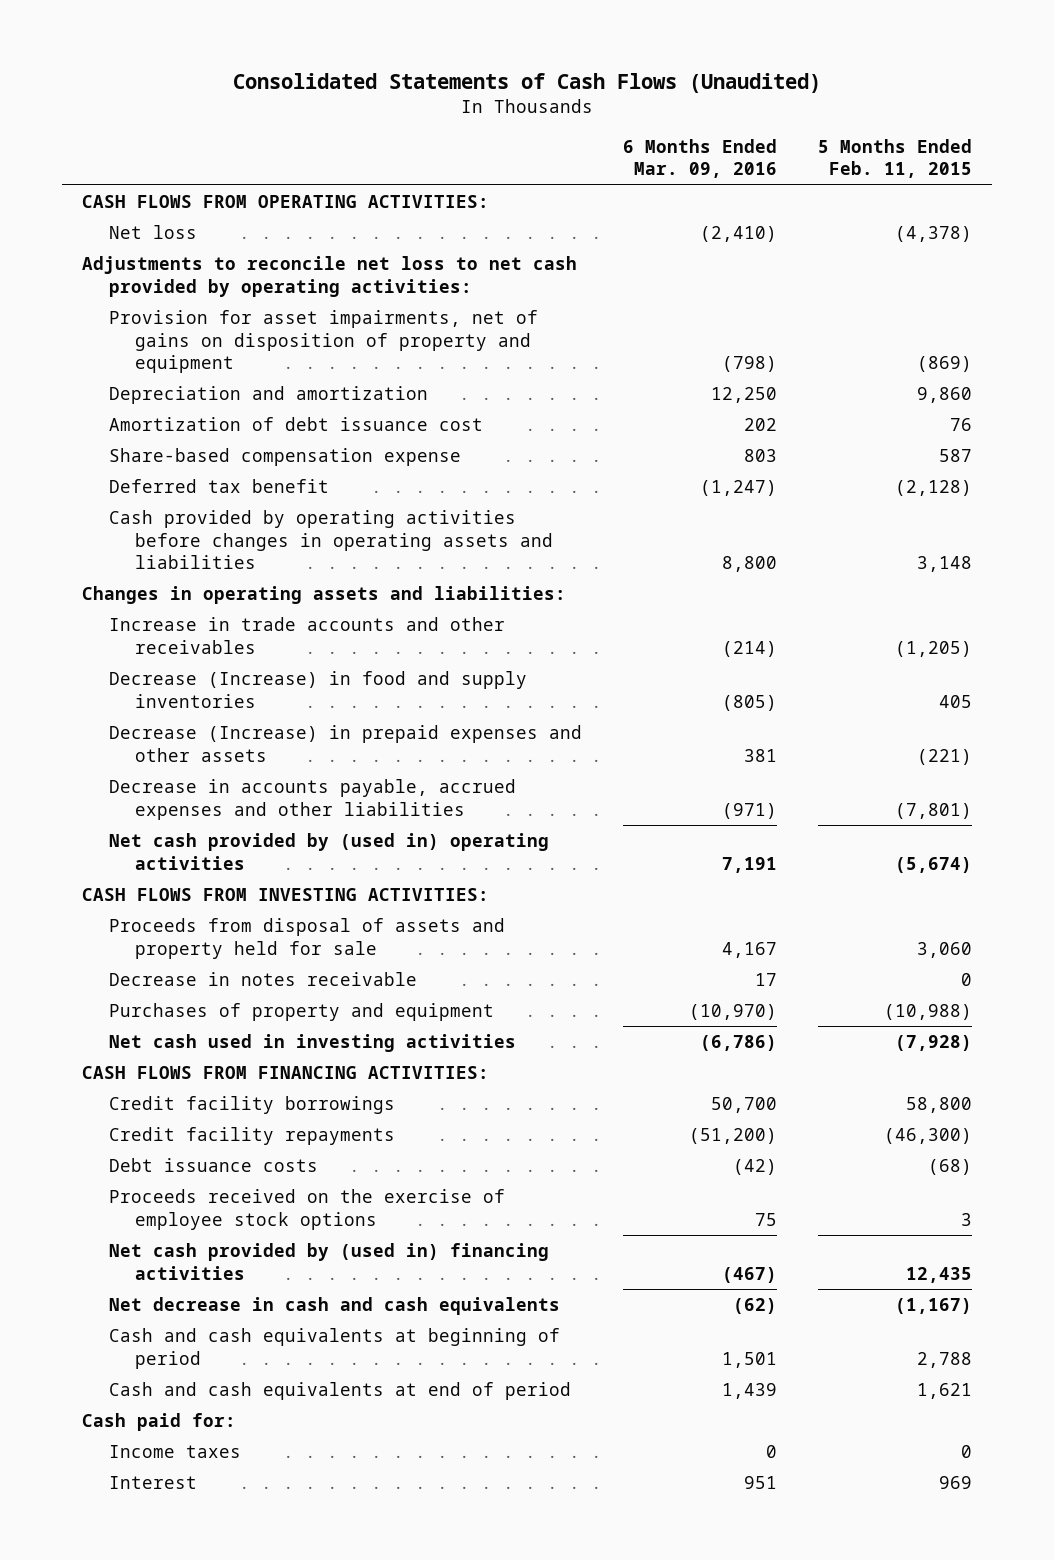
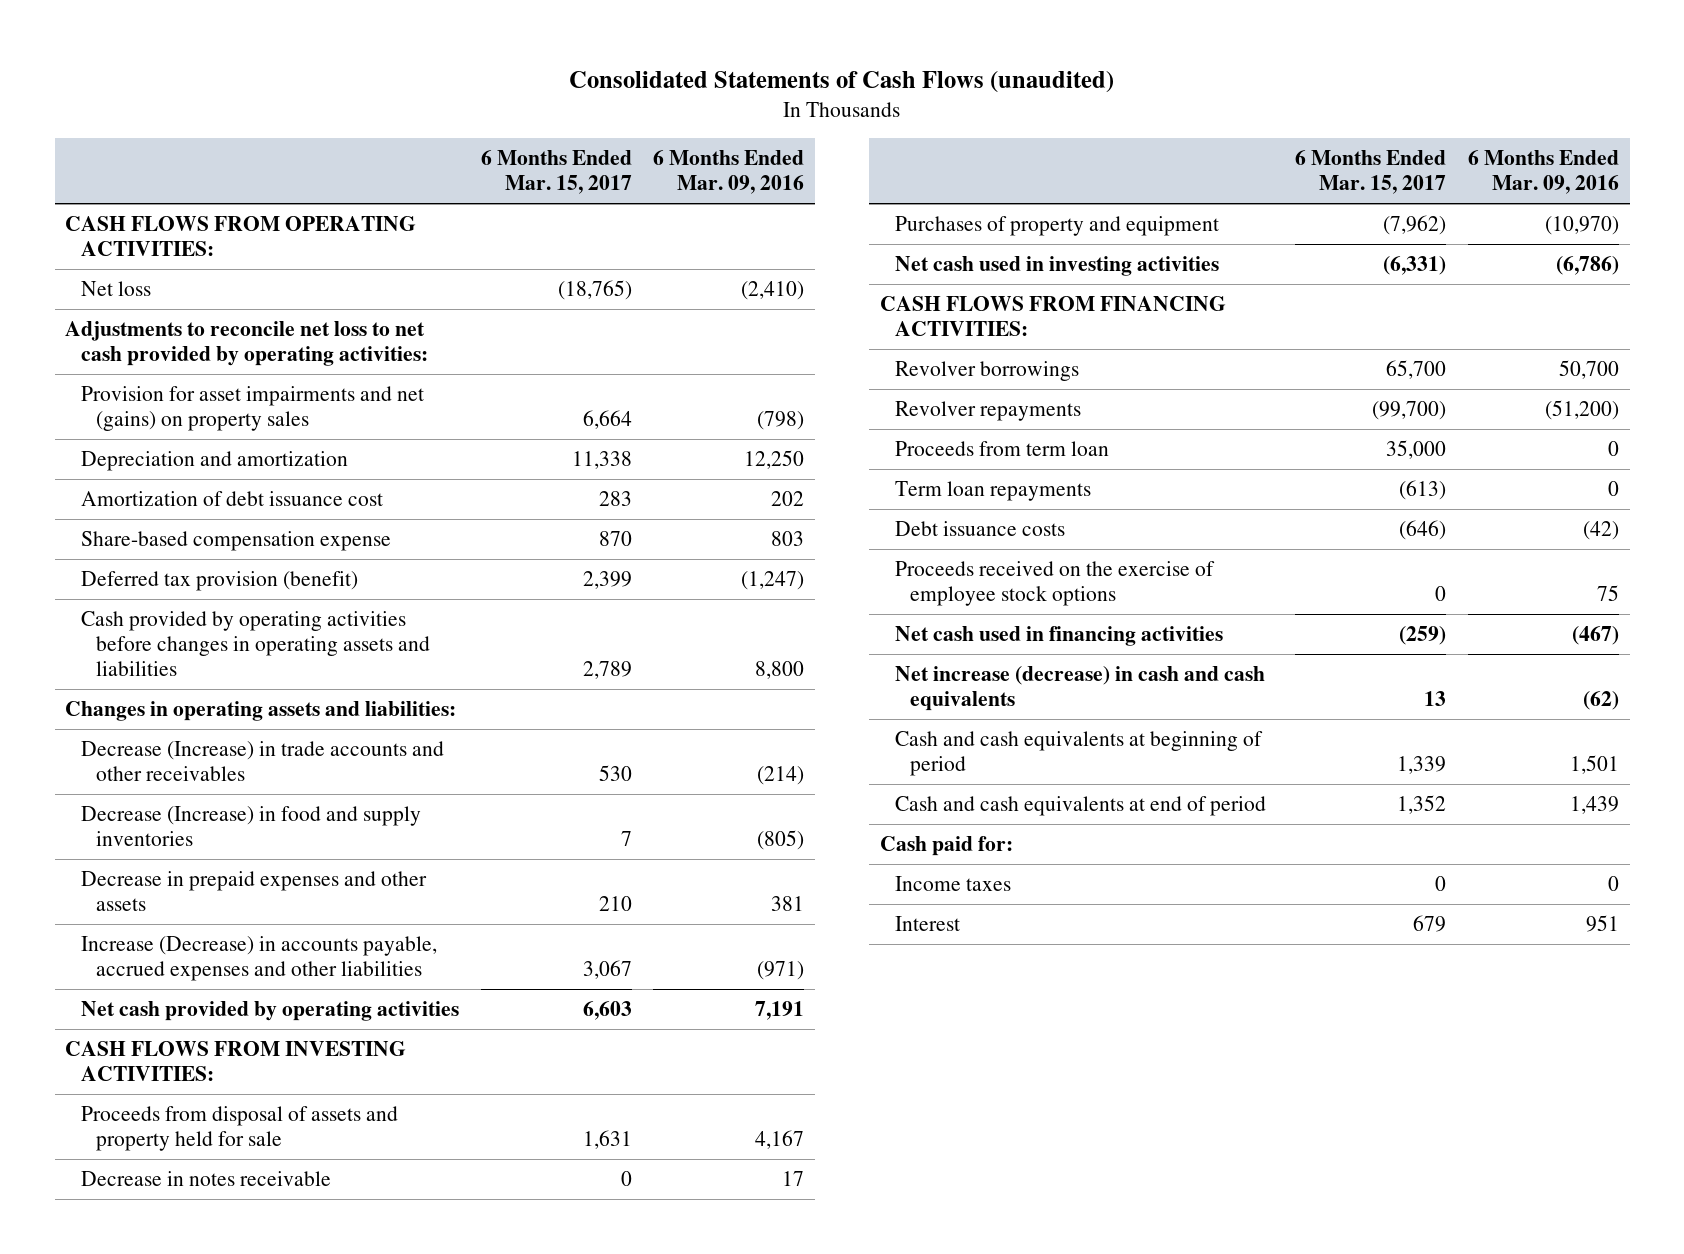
[232,73,821,94] Consolidated Statements of Cash Flows (Unaudited) -> [569,70,1115,93] Consolidated Statements of Cash Flows (unaudited)
[817,138,972,179] 5 Months Ended Feb. 11, 2015 -> none
none -> [480,150,632,195] 6 Months Ended Mar. 15, 2017
[108,310,538,374] Provision for asset impairments, net of gains on disposition of property and equipment -> [80,385,424,432] Provision for asset impairments and net (gains) on property sales
[108,479,329,494] Deferred tax benefit -> [80,570,358,591] Deferred tax provision (benefit)
[108,617,505,654] Increase in trade accounts and other receivables -> [80,740,444,782] Decrease (Increase) in trade accounts and other receivables
[108,725,582,762] Decrease (Increase) in prepaid expenses and other assets -> [80,870,427,912] Decrease in prepaid expenses and other assets
[108,779,516,820] Decrease in accounts payable, accrued expenses and other liabilities -> [80,935,437,982] Increase (Decrease) in accounts payable, accrued expenses and other liabilities
[108,833,549,870] Net cash provided by (used in) operating activities -> [80,1000,459,1021] Net cash provided by operating activities
[108,1096,395,1115] Credit facility borrowings -> [895,360,1080,381] Revolver borrowings
[108,1127,395,1146] Credit facility repayments -> [895,400,1082,421] Revolver repayments
none -> [895,440,1110,456] Proceeds from term loan
none -> [895,480,1092,501] Term loan repayments
[108,1243,549,1280] Net cash provided by (used in) financing activities -> [895,625,1224,646] Net cash used in financing activities
[108,1297,560,1316] Net decrease in cash and cash equivalents -> [895,665,1266,712] Net increase (decrease) in cash and cash equivalents

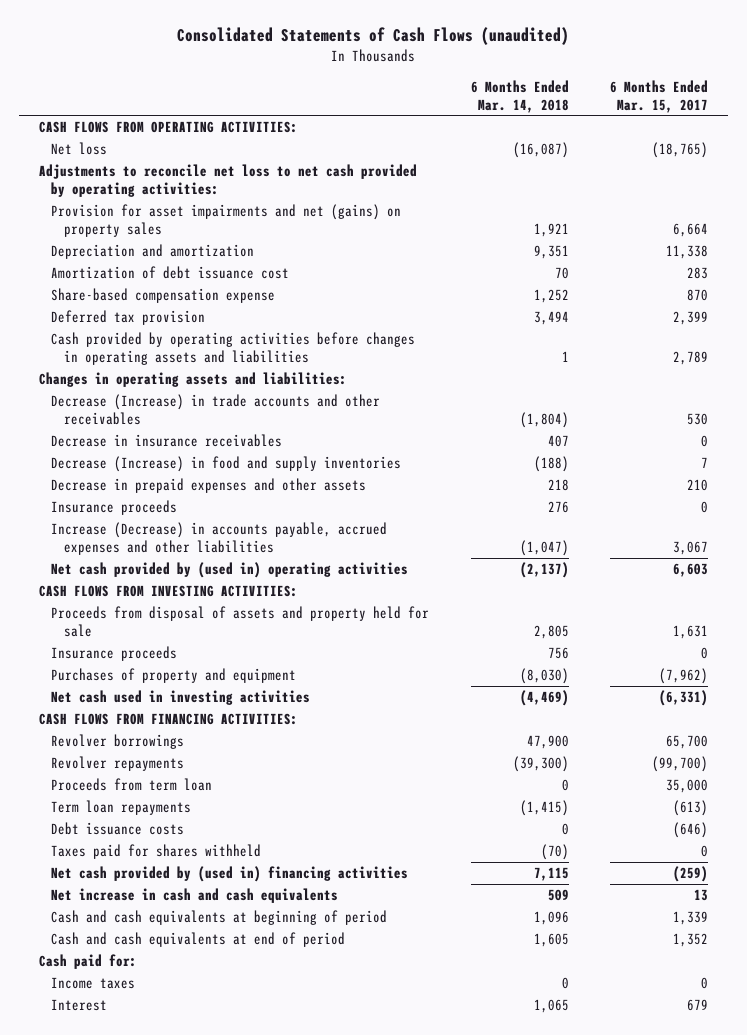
[653,150,805,195] 6 Months Ended Mar. 09, 2016 -> none
none -> [470,79,569,113] 6 Months Ended Mar. 14, 2018
[80,570,358,591] Deferred tax provision (benefit) -> [51,310,206,326] Deferred tax provision
none -> [51,434,283,448] Decrease in insurance receivables
none -> [51,500,178,516] Insurance proceeds
[80,1000,459,1021] Net cash provided by operating activities -> [51,562,409,579] Net cash provided by (used in) operating activities
[80,1170,331,1186] Decrease in notes receivable -> none
none -> [51,646,178,662] Insurance proceeds
[895,560,1216,607] Proceeds received on the exercise of employee stock options -> none
none -> [51,844,262,860] Taxes paid for shares withheld
[895,625,1224,646] Net cash used in financing activities -> [51,866,409,883] Net cash provided by (used in) financing activities
[895,665,1266,712] Net increase (decrease) in cash and cash equivalents -> [51,888,339,904] Net increase in cash and cash equivalents

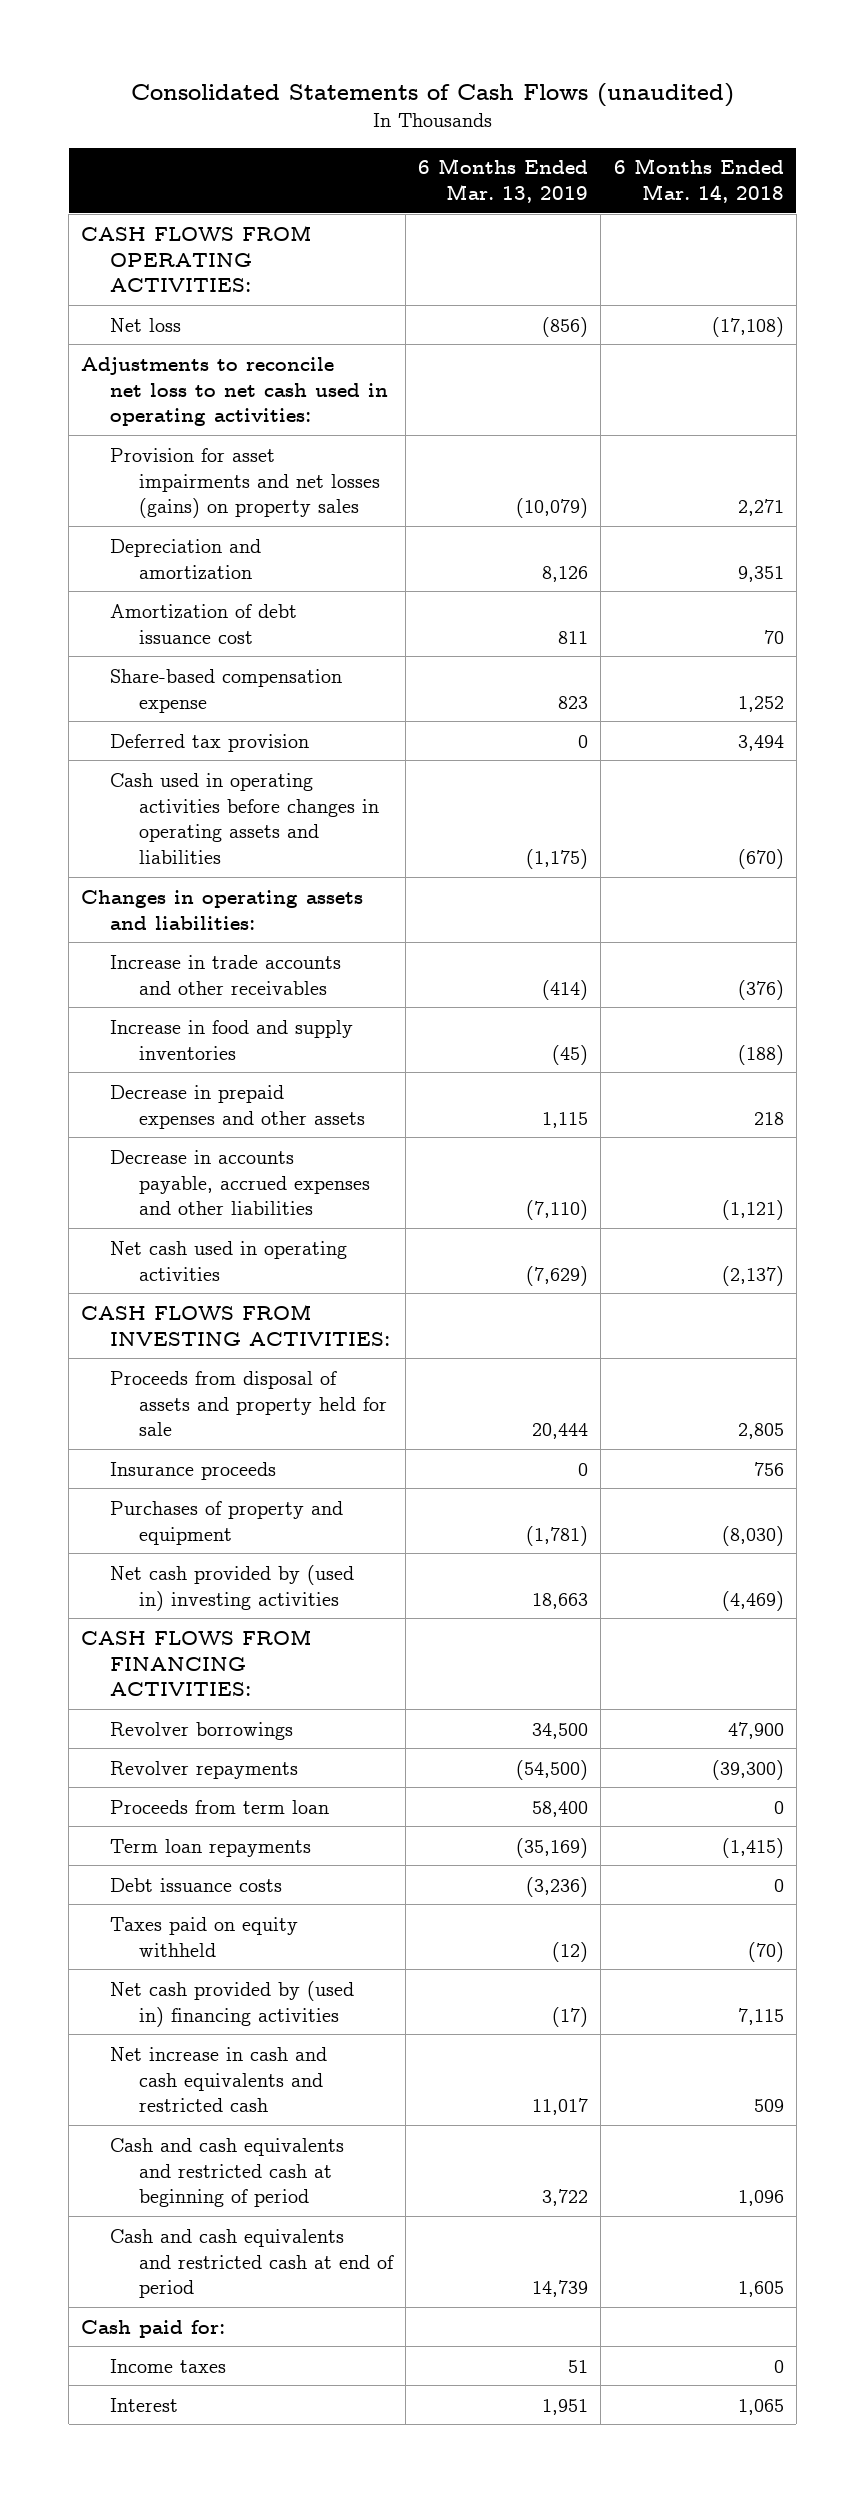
[609,79,708,113] 6 Months Ended Mar. 15, 2017 -> none
none -> [418,158,589,204] 6 Months Ended Mar. 13, 2019
[512,142,569,159] (16,087) -> [711,316,784,337] (17,108)
[39,164,418,197] Adjustments to reconcile net loss to net cash provided by operating activities: -> [81,356,389,427] Adjustments to reconcile net loss to net cash used in operating activities:
[51,204,402,237] Provision for asset impairments and net (gains) on property sales -> [110,447,380,519] Provision for asset impairments and net losses (gains) on property sales
[533,222,569,237] 1,921 -> [737,499,784,517] 2,271
[51,332,416,365] Cash provided by operating activities before changes in operating assets and liabilities -> [110,772,379,865] Cash used in operating activities before changes in operating assets and liabilities
[561,350,569,362] 1 -> [737,849,784,870] (670)
[51,434,283,448] Decrease in insurance receivables -> none
[51,394,381,425] Decrease (Increase) in trade accounts and other receivables -> [110,954,342,995] Increase in trade accounts and other receivables
[519,411,569,428] (1,804) -> [737,979,784,1000] (376)
[51,456,402,473] Decrease (Increase) in food and supply inventories -> [110,1019,354,1060] Increase in food and supply inventories
[51,500,178,516] Insurance proceeds -> none
[51,522,388,555] Increase (Decrease) in accounts payable, accrued expenses and other liabilities -> [110,1149,370,1216] Decrease in accounts payable, accrued expenses and other liabilities
[519,539,569,556] (1,047) -> [721,1200,784,1221] (1,121)
[51,562,409,579] Net cash provided by (used in) operating activities -> [110,1240,348,1281] Net cash used in operating activities
[51,690,311,706] Net cash used in investing activities -> [110,1564,355,1611] Net cash provided by (used in) investing activities
[51,844,262,860] Taxes paid for shares withheld -> [110,1916,299,1957] Taxes paid on equity withheld
[51,888,339,904] Net increase in cash and cash equivalents -> [110,2046,328,2113] Net increase in cash and cash equivalents and restricted cash
[51,910,388,926] Cash and cash equivalents at beginning of period -> [110,2137,345,2208] Cash and cash equivalents and restricted cash at beginning of period
[51,932,346,948] Cash and cash equivalents at end of period -> [110,2228,394,2299] Cash and cash equivalents and restricted cash at end of period

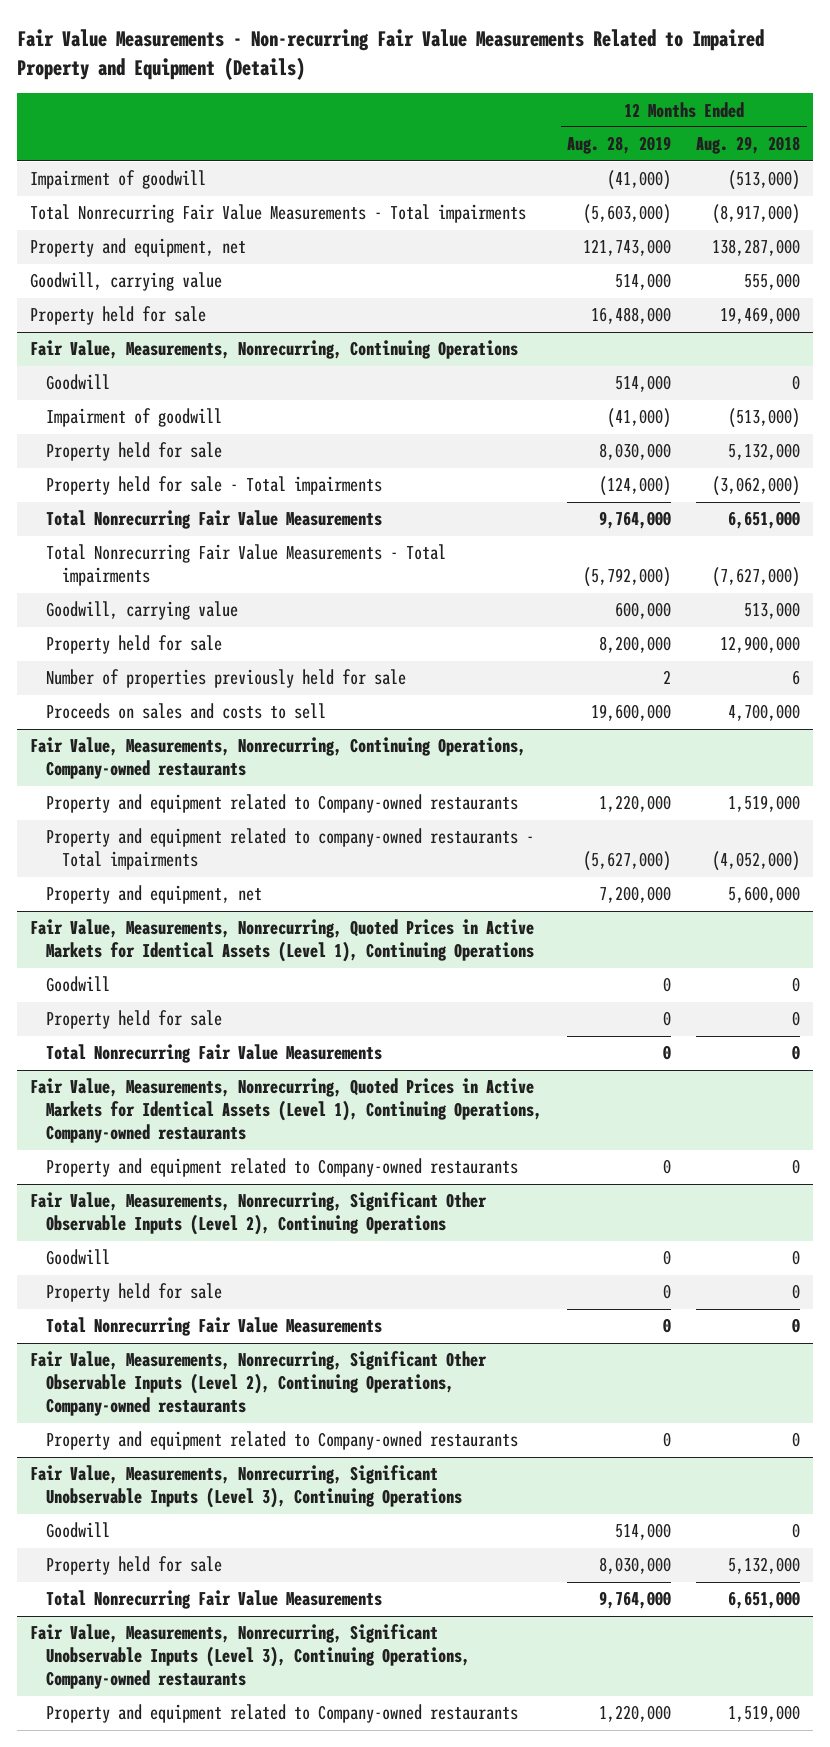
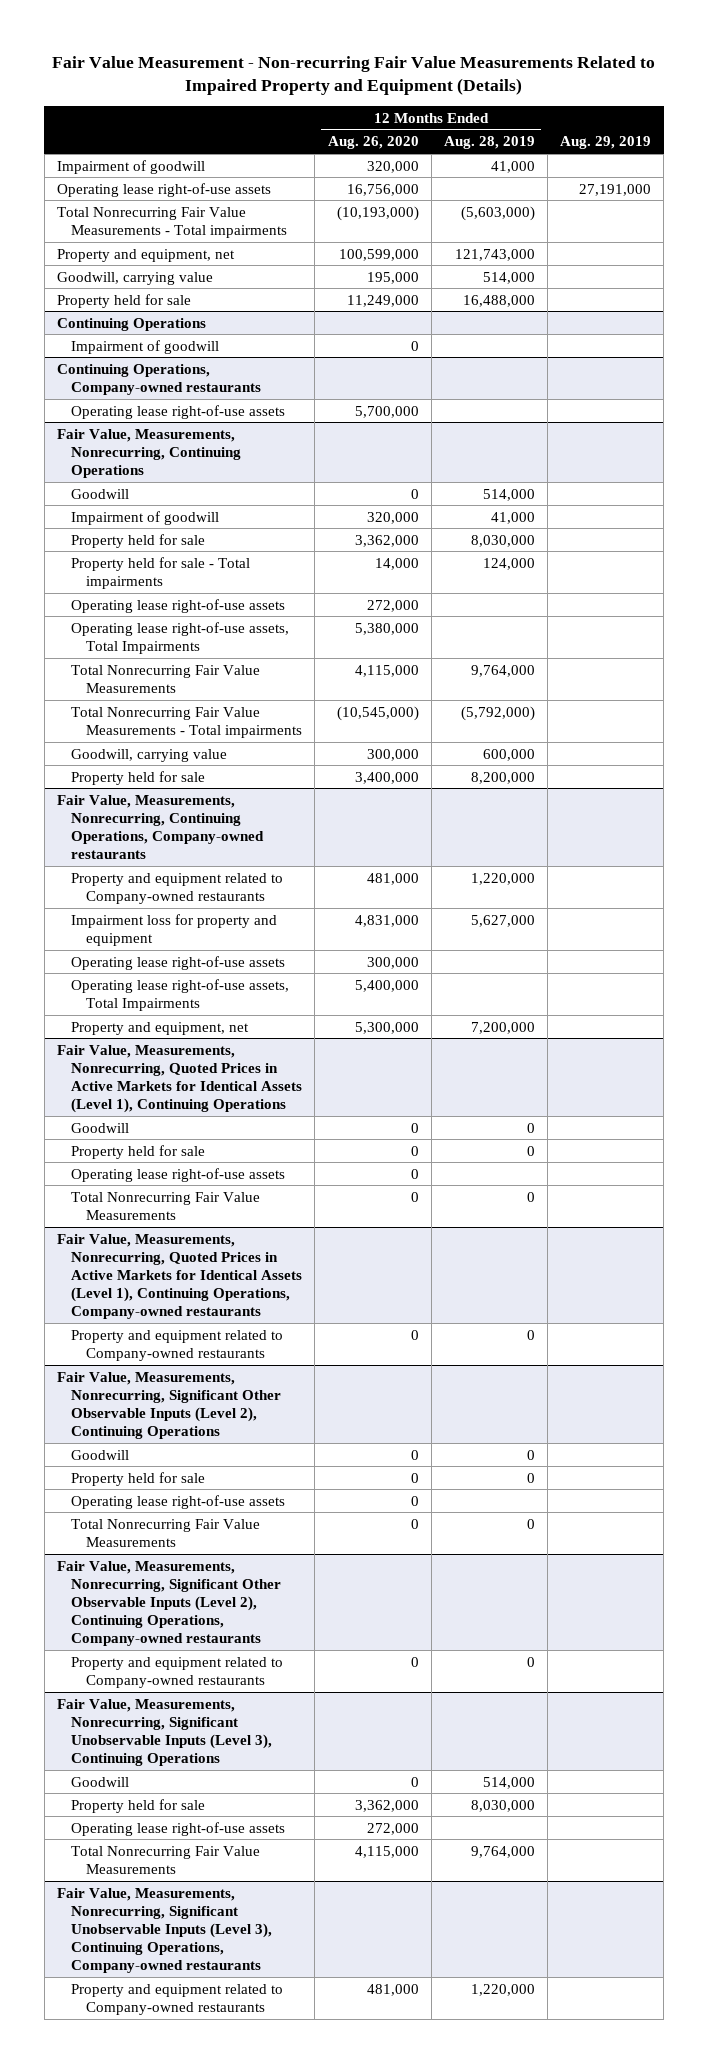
[17,29,765,80] Fair Value Measurements - Non-recurring Fair Value Measurements Related to Impaired Property and Equipment (Details) -> [52,55,656,96] Fair Value Measurement - Non-recurring Fair Value Measurements Related to Impaired Property and Equipment (Details)
[696,136,801,155] Aug. 29, 2018 -> none
none -> [327,136,419,150] Aug. 26, 2020
none -> [560,136,652,150] Aug. 29, 2019
[607,170,672,191] (41,000) -> [490,160,535,173] 41,000
none -> [56,182,271,197] Operating lease right-of-use assets
none -> [56,317,206,331] Continuing Operations
none -> [71,339,220,354] Impairment of goodwill
none -> [56,363,262,395] Continuing Operations, Company-owned restaurants
none -> [71,404,286,419] Operating lease right-of-use assets
[607,408,672,429] (41,000) -> [490,511,535,524] 41,000
[599,476,672,497] (124,000) -> [482,557,535,570] 124,000
none -> [71,598,286,613] Operating lease right-of-use assets
none -> [71,621,290,654] Operating lease right-of-use assets, Total Impairments
[45,669,406,689] Number of properties previously held for sale -> none
[45,703,326,720] Proceeds on sales and costs to sell -> none
[45,828,534,871] Property and equipment related to company-owned restaurants - Total impairments -> [71,913,278,946] Impairment loss for property and equipment
[583,851,672,872] (5,627,000) -> [470,914,535,927] 5,627,000
none -> [71,955,286,970] Operating lease right-of-use assets
none -> [71,978,290,1011] Operating lease right-of-use assets, Total Impairments
none -> [71,1167,286,1182] Operating lease right-of-use assets
none -> [71,1494,286,1509] Operating lease right-of-use assets
none -> [71,1821,286,1836] Operating lease right-of-use assets

